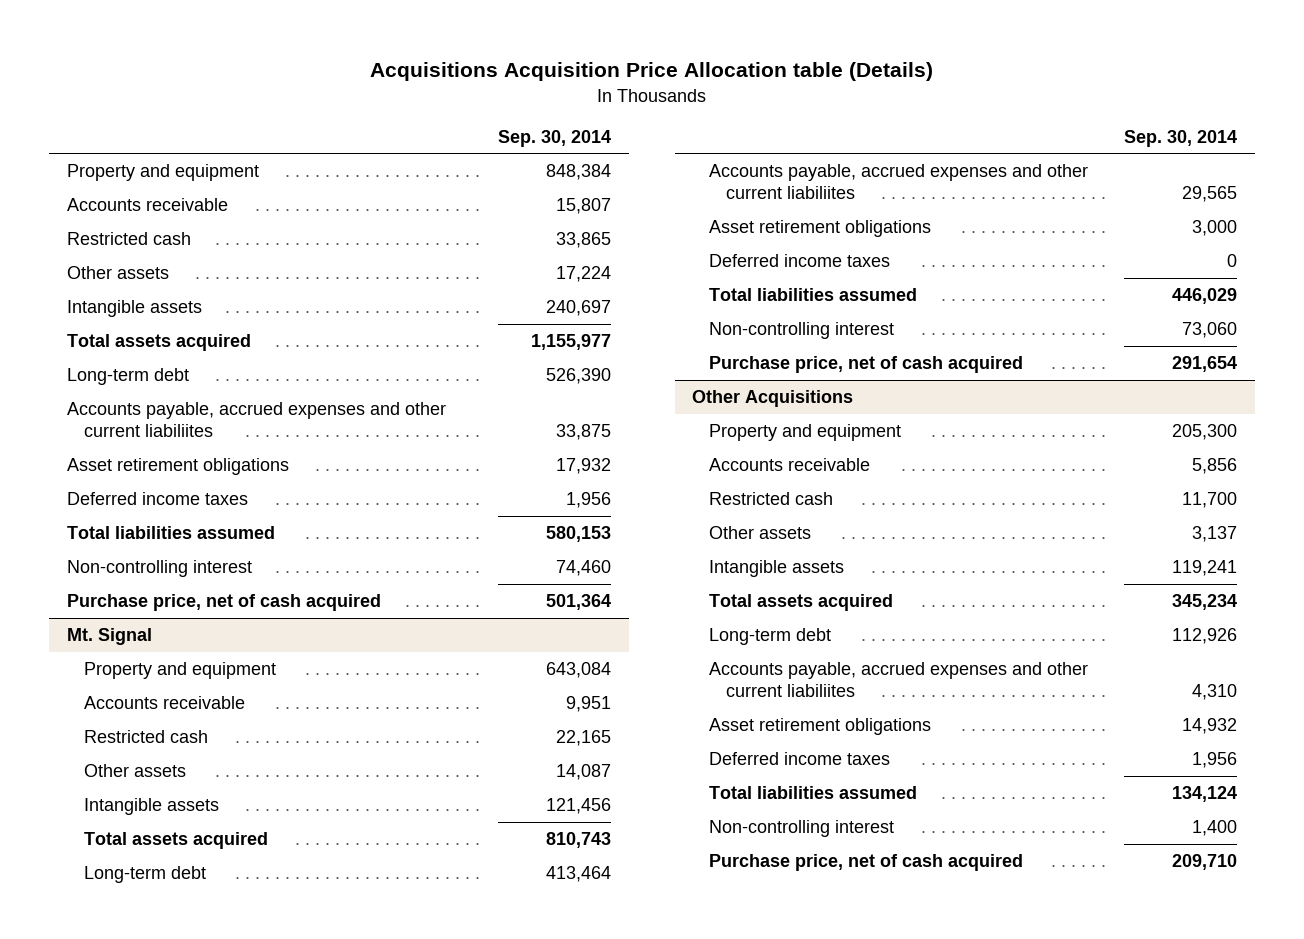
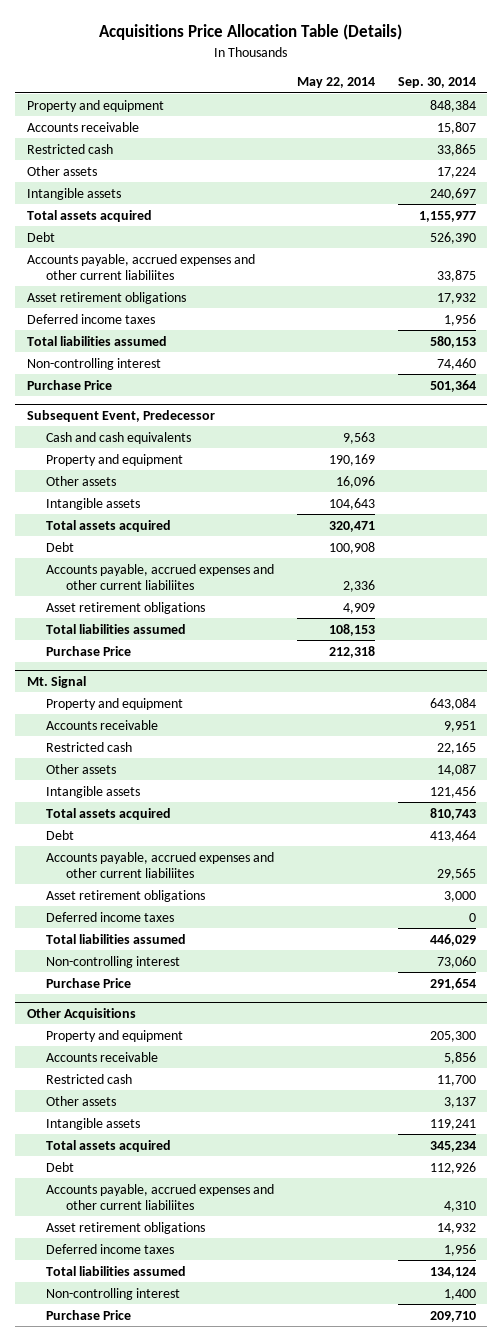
[369,62,933,82] Acquisitions Acquisition Price Allocation table (Details) -> [99,24,403,41] Acquisitions Price Allocation Table (Details)
none -> [296,77,375,89] May 22, 2014
[66,368,189,386] Long-term debt -> [26,231,55,242] Debt
[66,594,381,612] Purchase price, net of cash acquired -> [26,379,112,390] Purchase Price
none -> [26,409,215,422] Subsequent Event, Predecessor
none -> [46,431,192,444] Cash and cash equivalents
none -> [46,453,184,466] Property and equipment
none -> [46,475,117,486] Other assets
none -> [46,497,141,510] Intangible assets
none -> [46,519,172,532] Total assets acquired
none -> [46,541,75,552] Debt
none -> [46,563,275,591] Accounts payable, accrued expenses and other current liabiliites
none -> [46,601,206,614] Asset retirement obligations
none -> [46,623,187,634] Total liabilities assumed
none -> [46,645,132,656] Purchase Price
[83,866,206,884] Long-term debt -> [46,829,75,840] Debt
[709,356,1024,374] Purchase price, net of cash acquired -> [46,977,132,988] Purchase Price
[709,628,832,646] Long-term debt -> [46,1161,75,1172] Debt
[709,854,1024,872] Purchase price, net of cash acquired -> [46,1309,132,1320] Purchase Price

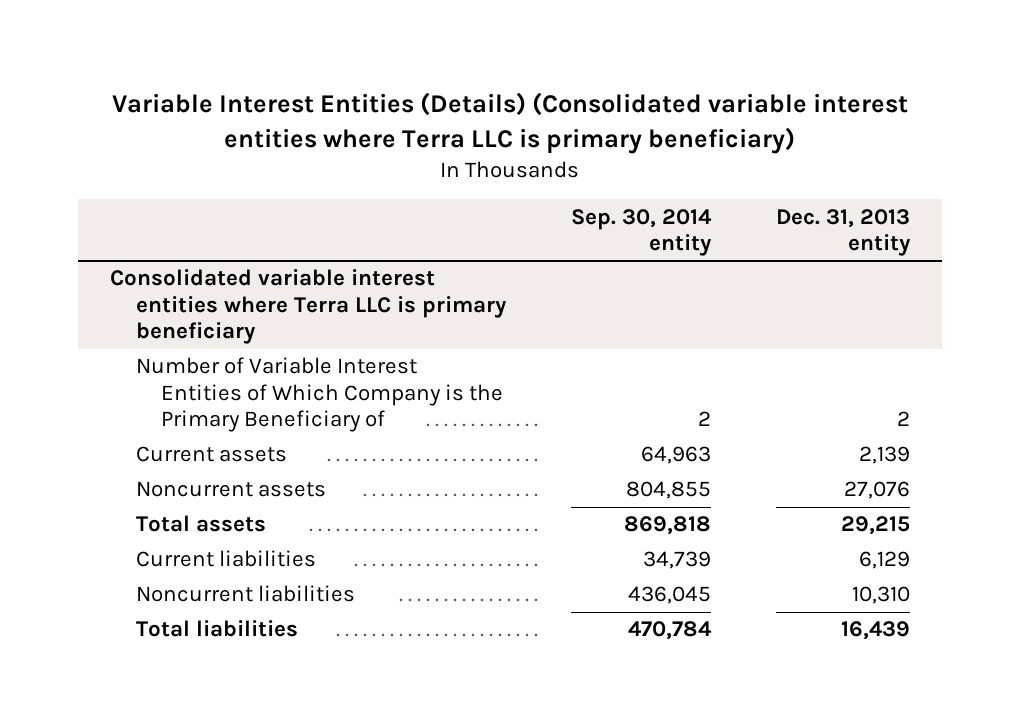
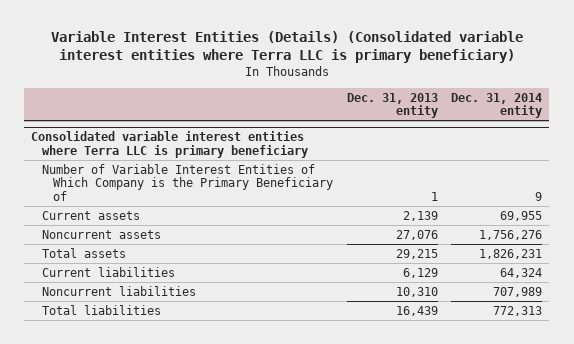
[570,208,712,256] Sep. 30, 2014 entity -> none
none -> [451,92,543,118] Dec. 31, 2014 entity
[896,411,910,427] 2 -> [430,191,438,201] 1

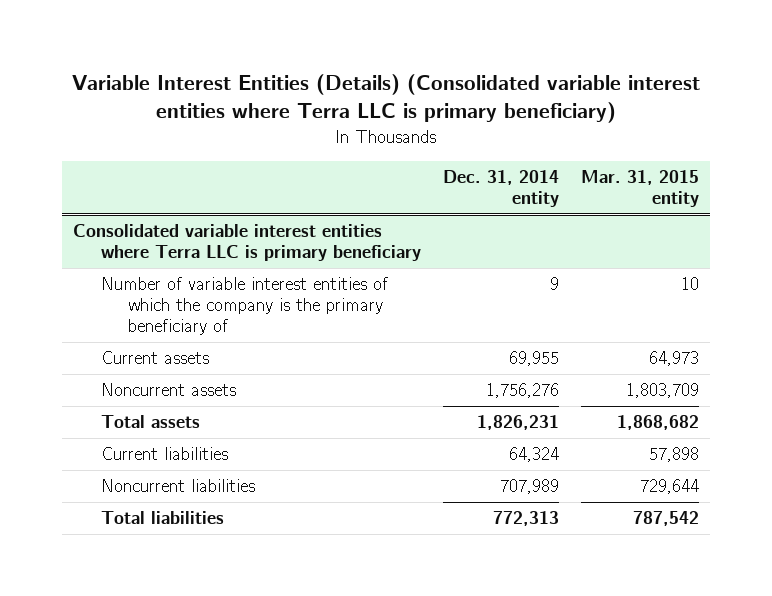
[346,92,438,118] Dec. 31, 2013 entity -> none
none -> [580,169,699,207] Mar. 31, 2015 entity
[42,163,334,201] Number of Variable Interest Entities of Which Company is the Primary Beneficiary of -> [100,277,388,336] Number of variable interest entities of which the company is the primary beneficiary of

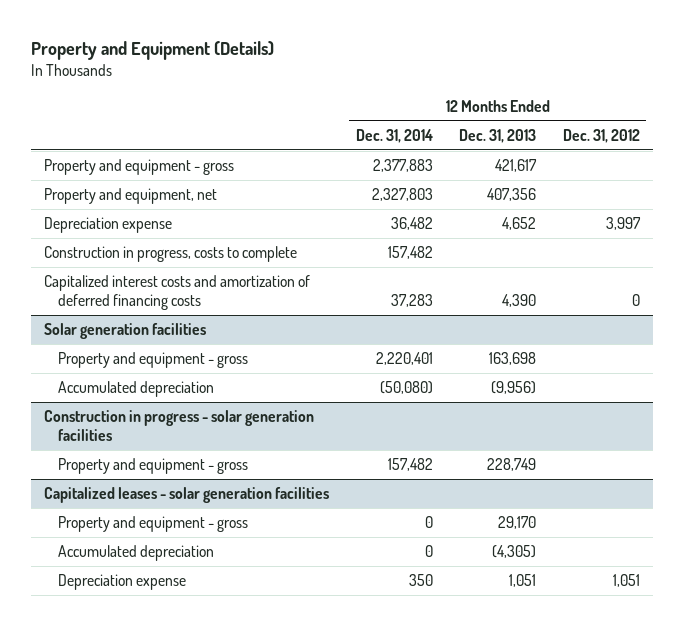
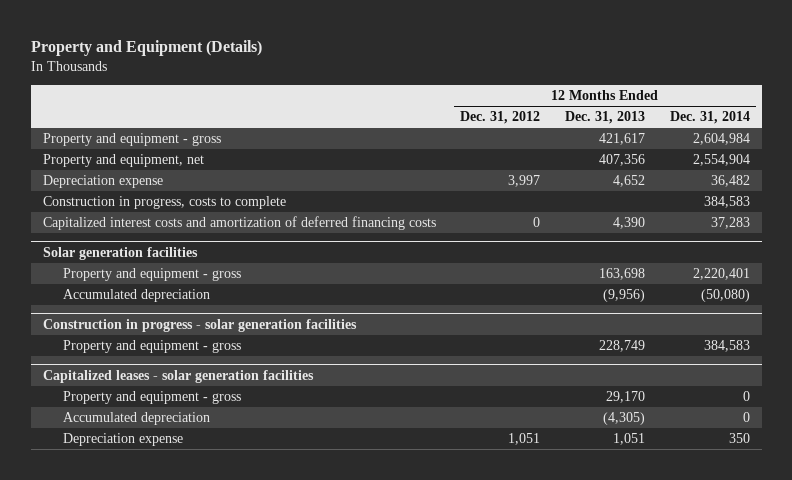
[372,159,433,173] 2,377,883 -> [692,133,750,146] 2,604,984
[371,188,433,202] 2,327,803 -> [692,154,750,167] 2,554,904
[387,246,433,260] 157,482 -> [703,196,750,209] 384,583
[387,458,433,472] 157,482 -> [703,340,750,353] 384,583

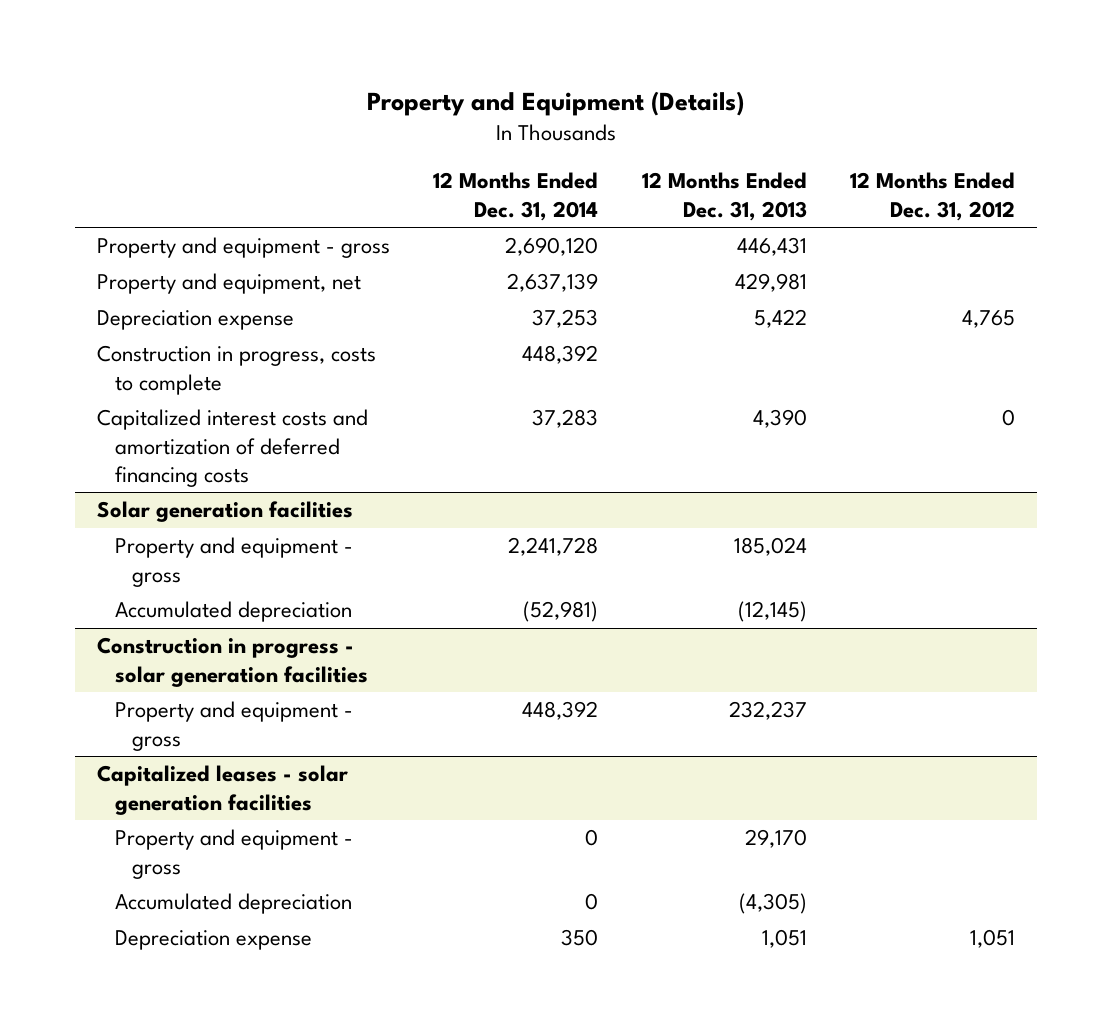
[599,133,646,146] 421,617 -> [736,237,807,257] 446,431
[692,133,750,146] 2,604,984 -> [505,237,599,257] 2,690,120
[599,154,646,167] 407,356 -> [734,273,807,293] 429,981
[692,154,750,167] 2,554,904 -> [507,273,599,293] 2,637,139
[508,175,541,188] 3,997 -> [962,310,1016,329] 4,765
[613,175,646,188] 4,652 -> [753,309,807,329] 5,422
[710,175,750,188] 36,482 -> [532,309,599,329] 37,253
[703,196,750,209] 384,583 -> [522,345,599,365] 448,392
[599,268,646,281] 163,698 -> [733,537,807,557] 185,024
[692,268,750,281] 2,220,401 -> [508,537,599,557] 2,241,728
[603,289,646,303] (9,956) -> [737,601,807,623] (12,145)
[700,289,750,303] (50,080) -> [523,601,599,623] (52,981)
[599,340,646,353] 228,749 -> [728,701,807,721] 232,237
[703,340,750,353] 384,583 -> [522,701,599,721] 448,392

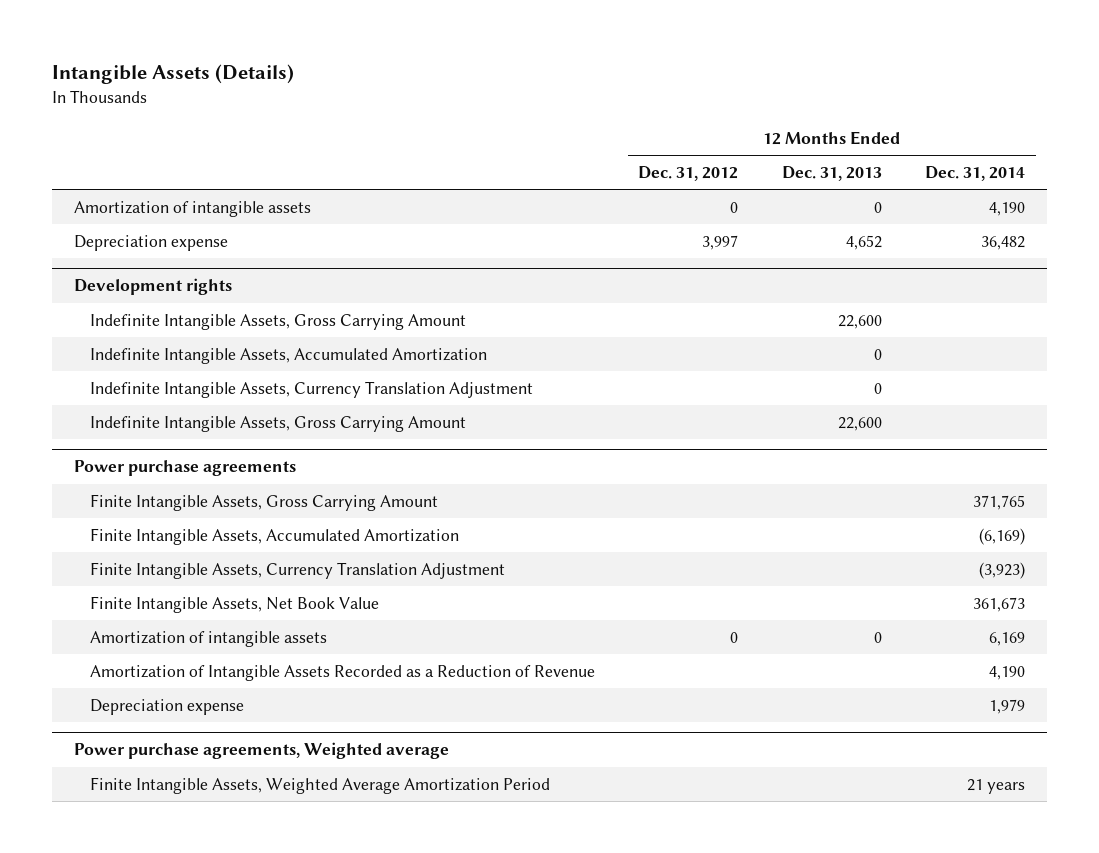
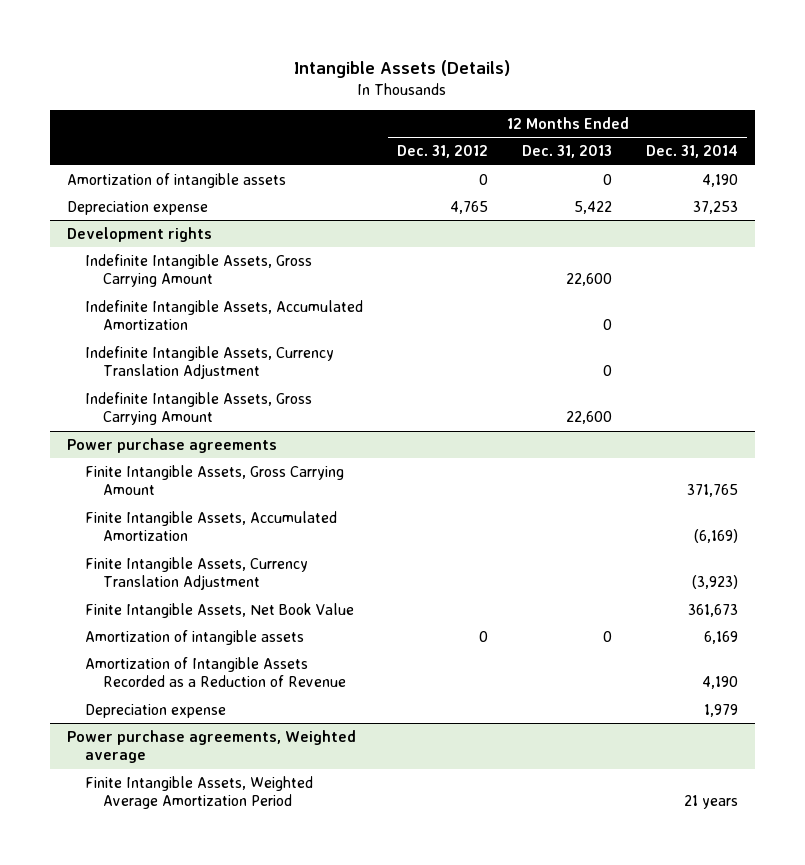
[702,234,739,250] 3,997 -> [449,200,488,214] 4,765
[845,234,882,250] 4,652 -> [574,200,613,214] 5,422
[981,235,1026,250] 36,482 -> [693,200,739,214] 37,253

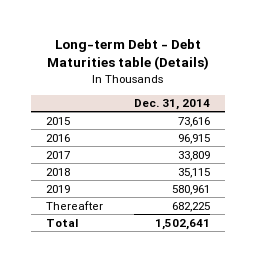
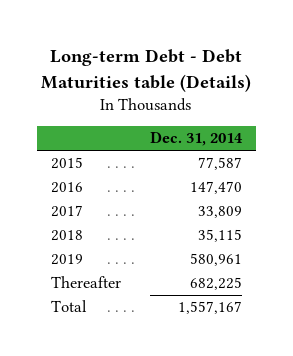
[177,116,210,127] 73,616 -> [197,157,242,171] 77,587
[177,133,210,144] 96,915 -> [189,181,242,195] 147,470
[154,218,210,230] 1,502,641 -> [177,301,242,315] 1,557,167

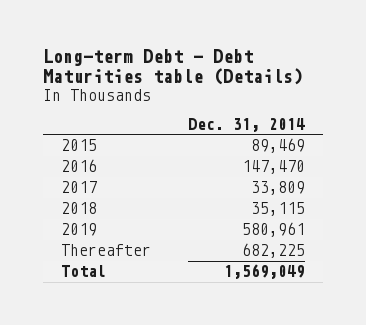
[197,157,242,171] 77,587 -> [250,138,305,154] 89,469
[177,301,242,315] 1,557,167 -> [223,264,305,280] 1,569,049

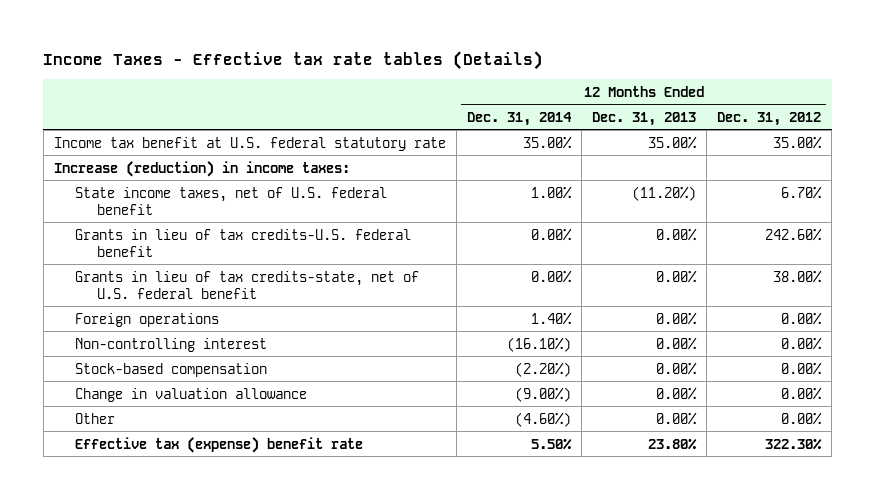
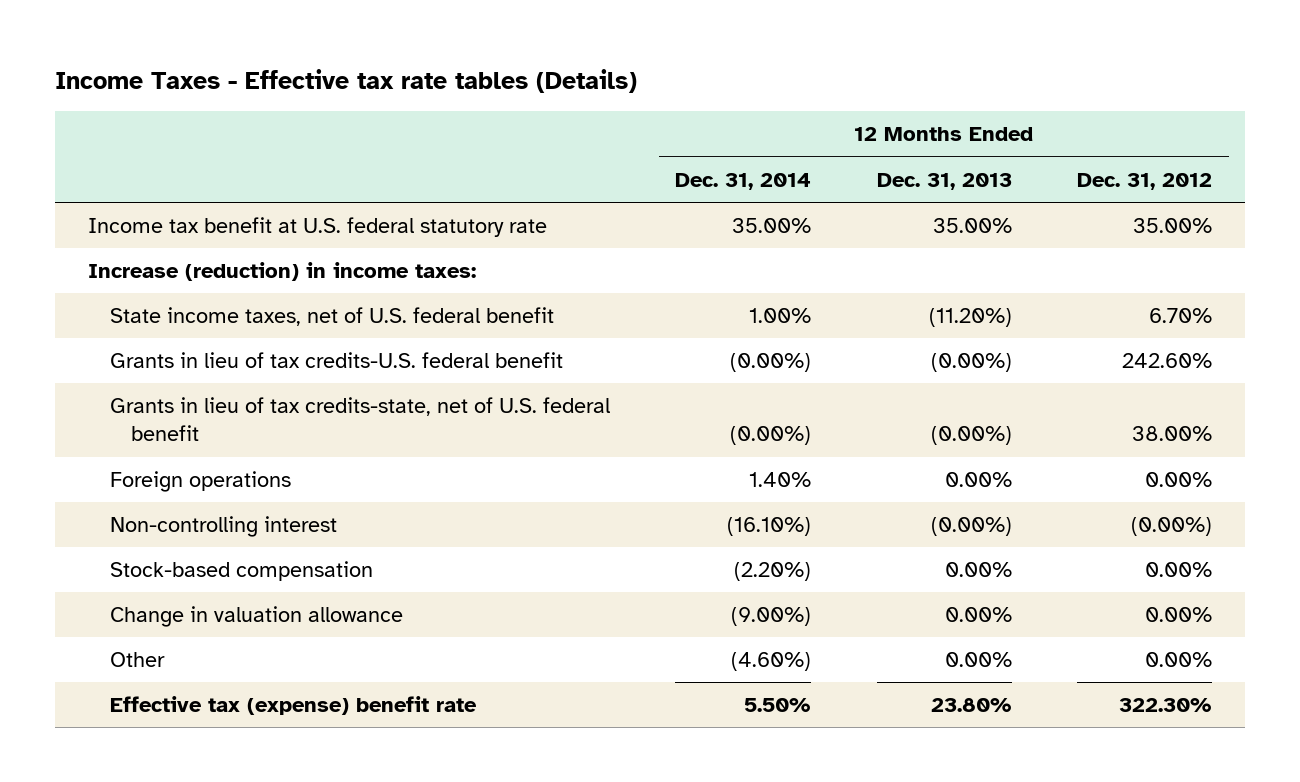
[530,227,572,241] 0.00% -> [730,353,812,373] (0.00%)
[655,227,697,241] 0.00% -> [930,353,1012,373] (0.00%)
[530,269,572,283] 0.00% -> [730,426,812,446] (0.00%)
[655,269,697,283] 0.00% -> [930,426,1012,446] (0.00%)
[655,336,697,350] 0.00% -> [930,517,1012,537] (0.00%)
[780,336,822,350] 0.00% -> [1131,517,1213,537] (0.00%)

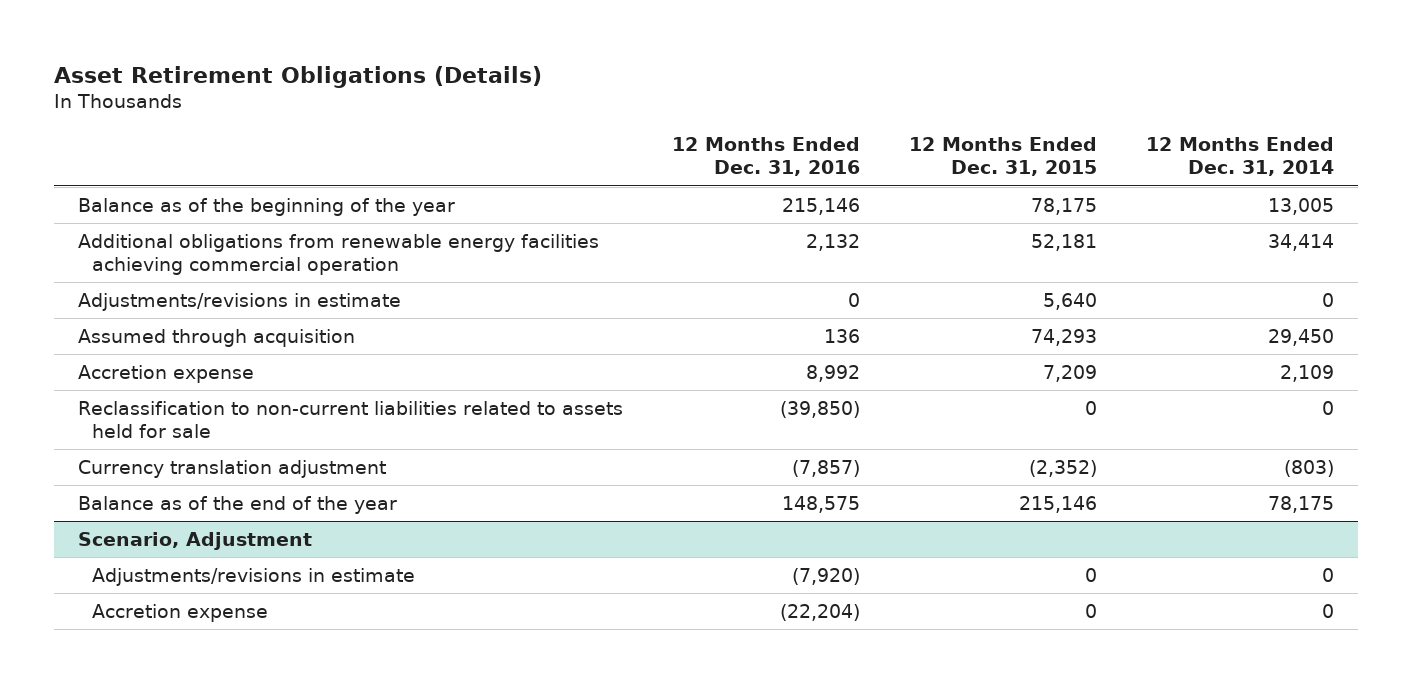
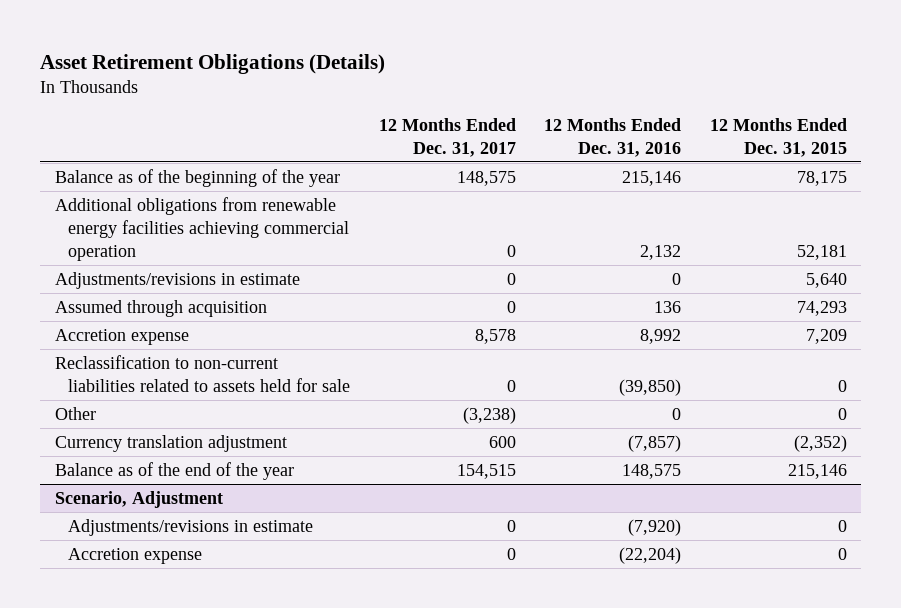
[1145,137,1334,177] 12 Months Ended Dec. 31, 2014 -> none
none -> [378,118,516,157] 12 Months Ended Dec. 31, 2017
none -> [54,406,96,420] Other

